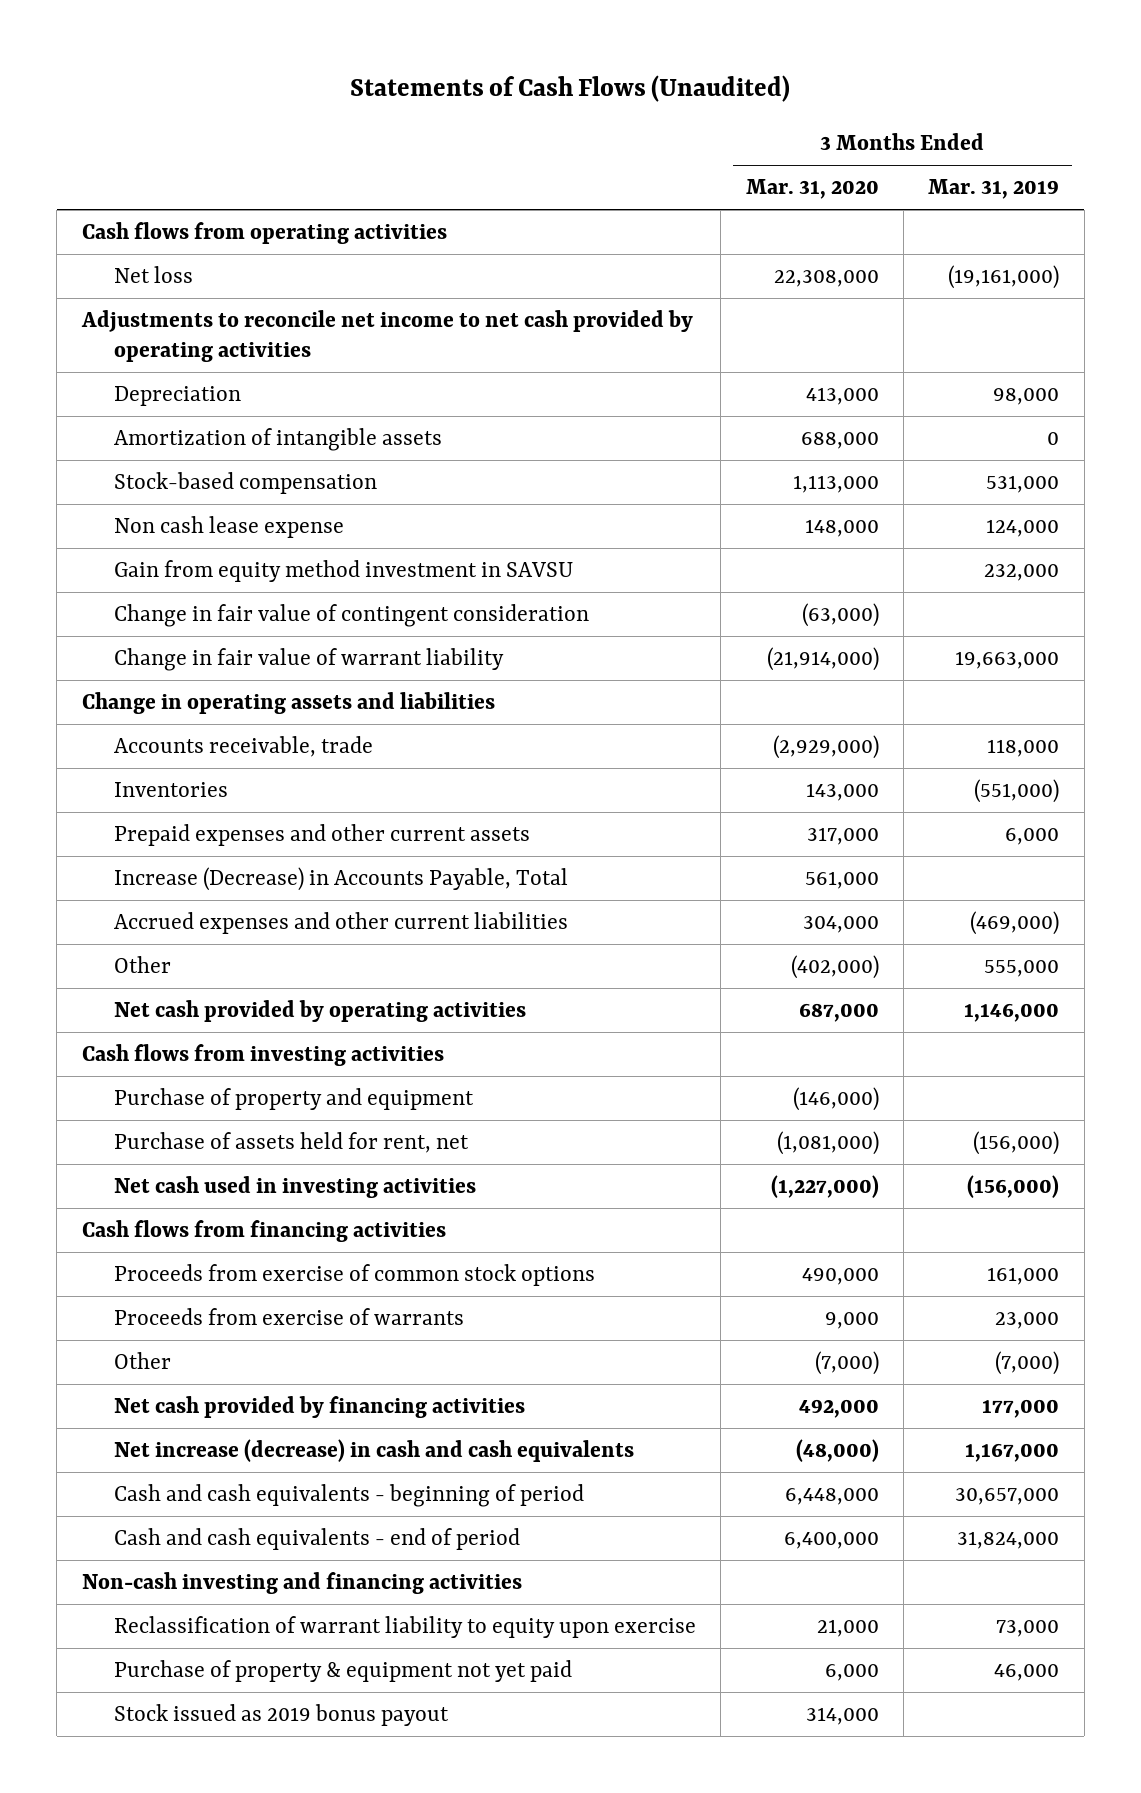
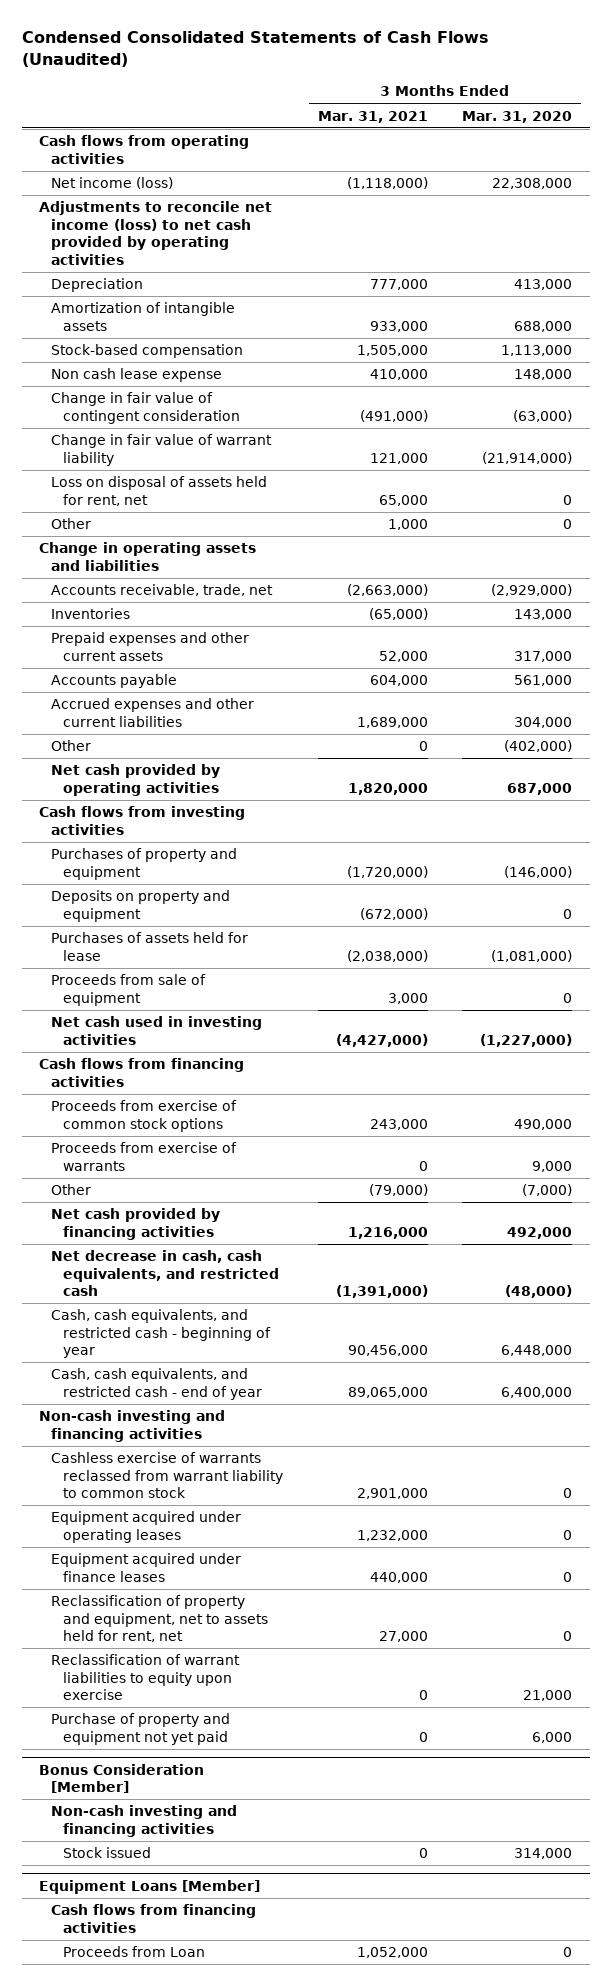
[350,74,791,102] Statements of Cash Flows (Unaudited) -> [21,31,489,68] Condensed Consolidated Statements of Cash Flows (Unaudited)
[928,179,1060,200] Mar. 31, 2019 -> none
none -> [317,110,428,123] Mar. 31, 2021
[113,266,193,284] Net loss -> [51,177,174,190] Net income (loss)
[80,310,693,362] Adjustments to reconcile net income to net cash provided by operating activities -> [39,201,273,265] Adjustments to reconcile net income (loss) to net cash provided by operating activities
[113,560,573,583] Gain from equity method investment in SAVSU -> none
none -> [51,476,268,506] Loss on disposal of assets held for rent, net
none -> [51,518,92,530] Other
[113,736,373,758] Accounts receivable, trade -> [51,584,274,597] Accounts receivable, trade, net
[113,867,568,892] Increase (Decrease) in Accounts Payable, Total -> [51,674,178,689] Accounts payable
[113,1088,474,1111] Purchase of property and equipment -> [51,848,238,880] Purchases of property and equipment
none -> [51,890,231,922] Deposits on property and equipment
[113,1132,469,1154] Purchase of assets held for rent, net -> [51,932,249,961] Purchases of assets held for lease
none -> [51,974,207,1006] Proceeds from sale of equipment
[113,1439,634,1463] Net increase (decrease) in cash and cash equivalents -> [51,1250,279,1297] Net decrease in cash, cash equivalents, and restricted cash
[113,1484,584,1508] Cash and cash equivalents - beginning of period -> [51,1309,271,1359] Cash, cash equivalents, and restricted cash - beginning of year
[113,1528,520,1551] Cash and cash equivalents - end of period -> [51,1368,262,1400] Cash, cash equivalents, and restricted cash - end of year
none -> [51,1452,283,1499] Cashless exercise of warrants reclassed from warrant liability to common stock
none -> [51,1511,242,1543] Equipment acquired under operating leases
none -> [51,1553,242,1582] Equipment acquired under finance leases
none -> [51,1595,268,1643] Reclassification of property and equipment, net to assets held for rent, net
[113,1616,696,1639] Reclassification of warrant liability to equity upon exercise -> [51,1654,241,1701] Reclassification of warrant liabilities to equity upon exercise
[113,1660,572,1683] Purchase of property & equipment not yet paid -> [51,1713,231,1745] Purchase of property and equipment not yet paid
none -> [39,1763,205,1794] Bonus Consideration [Member]
none -> [51,1805,238,1837] Non-cash investing and financing activities
[113,1704,449,1727] Stock issued as 2019 bonus payout -> [62,1847,151,1859] Stock issued
none -> [39,1879,261,1894] Equipment Loans [Member]
none -> [51,1904,257,1933] Cash flows from financing activities
none -> [62,1946,205,1958] Proceeds from Loan

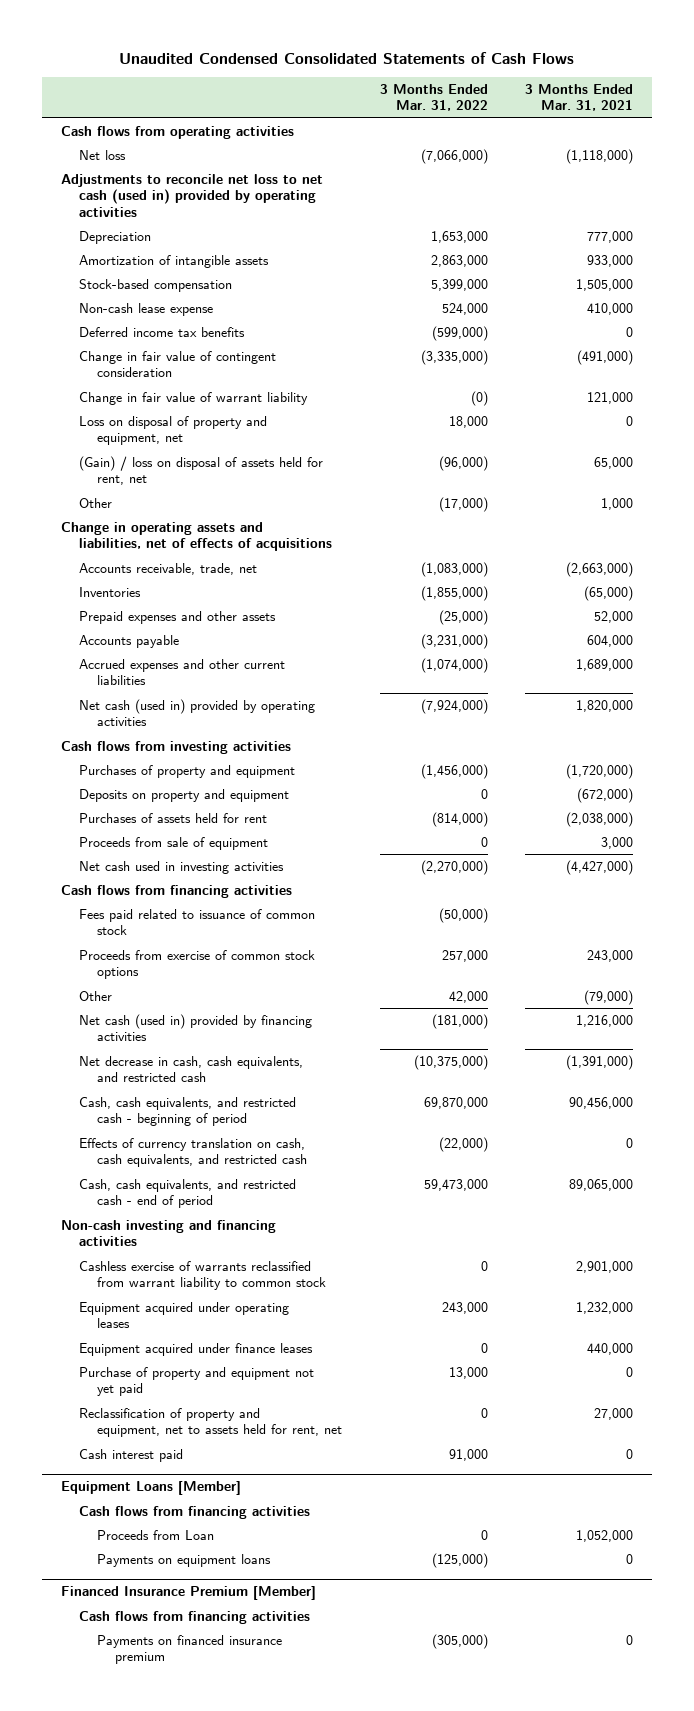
[21,31,489,68] Condensed Consolidated Statements of Cash Flows (Unaudited) -> [119,51,575,64] Unaudited Condensed Consolidated Statements of Cash Flows
[462,110,573,123] Mar. 31, 2020 -> none
none -> [379,84,488,112] 3 Months Ended Mar. 31, 2022
[51,177,174,190] Net income (loss) -> [79,149,127,160] Net loss
[39,201,273,265] Adjustments to reconcile net income (loss) to net cash provided by operating activities -> [61,173,324,217] Adjustments to reconcile net loss to net cash (used in) provided by operating activities
[51,368,223,383] Non cash lease expense -> [79,302,214,316] Non-cash lease expense
none -> [79,326,246,337] Deferred income tax benefits
none -> [79,415,268,446] Loss on disposal of property and equipment, net
[51,476,268,506] Loss on disposal of assets held for rent, net -> [79,455,324,486] (Gain) / loss on disposal of assets held for rent, net
[39,542,257,571] Change in operating assets and liabilities -> [61,521,333,552] Change in operating assets and liabilities, net of effects of acquisitions
[51,632,250,661] Prepaid expenses and other current assets -> [79,610,277,624] Prepaid expenses and other assets
[51,740,92,752] Other -> none
[51,764,221,796] Net cash provided by operating activities -> [79,698,316,727] Net cash (used in) provided by operating activities
[51,932,249,961] Purchases of assets held for lease -> [79,812,268,823] Purchases of assets held for rent
none -> [79,908,316,936] Fees paid related to issuance of common stock
[51,1142,238,1171] Proceeds from exercise of warrants -> none
[51,1208,221,1240] Net cash provided by financing activities -> [79,1013,313,1042] Net cash (used in) provided by financing activities
[51,1309,271,1359] Cash, cash equivalents, and restricted cash - beginning of year -> [79,1096,297,1127] Cash, cash equivalents, and restricted cash - beginning of period
none -> [79,1137,308,1168] Effects of currency translation on cash, cash equivalents, and restricted cash
[51,1368,262,1400] Cash, cash equivalents, and restricted cash - end of year -> [79,1178,297,1209] Cash, cash equivalents, and restricted cash - end of period
[51,1452,283,1499] Cashless exercise of warrants reclassed from warrant liability to common stock -> [79,1260,327,1291] Cashless exercise of warrants reclassified from warrant liability to common stock
[51,1654,241,1701] Reclassification of warrant liabilities to equity upon exercise -> none
[39,1763,205,1794] Bonus Consideration [Member] -> none
[51,1805,238,1837] Non-cash investing and financing activities -> none
[62,1847,151,1859] Stock issued -> none
[51,1595,268,1643] Reclassification of property and equipment, net to assets held for rent, net -> [79,1407,343,1438] Reclassification of property and equipment, net to assets held for rent, net
none -> [79,1448,184,1462] Cash interest paid
none -> [97,1553,272,1567] Payments on equipment loans
none -> [61,1586,317,1601] Financed Insurance Premium [Member]
none -> [79,1610,311,1624] Cash flows from financing activities
none -> [97,1634,283,1665] Payments on financed insurance premium

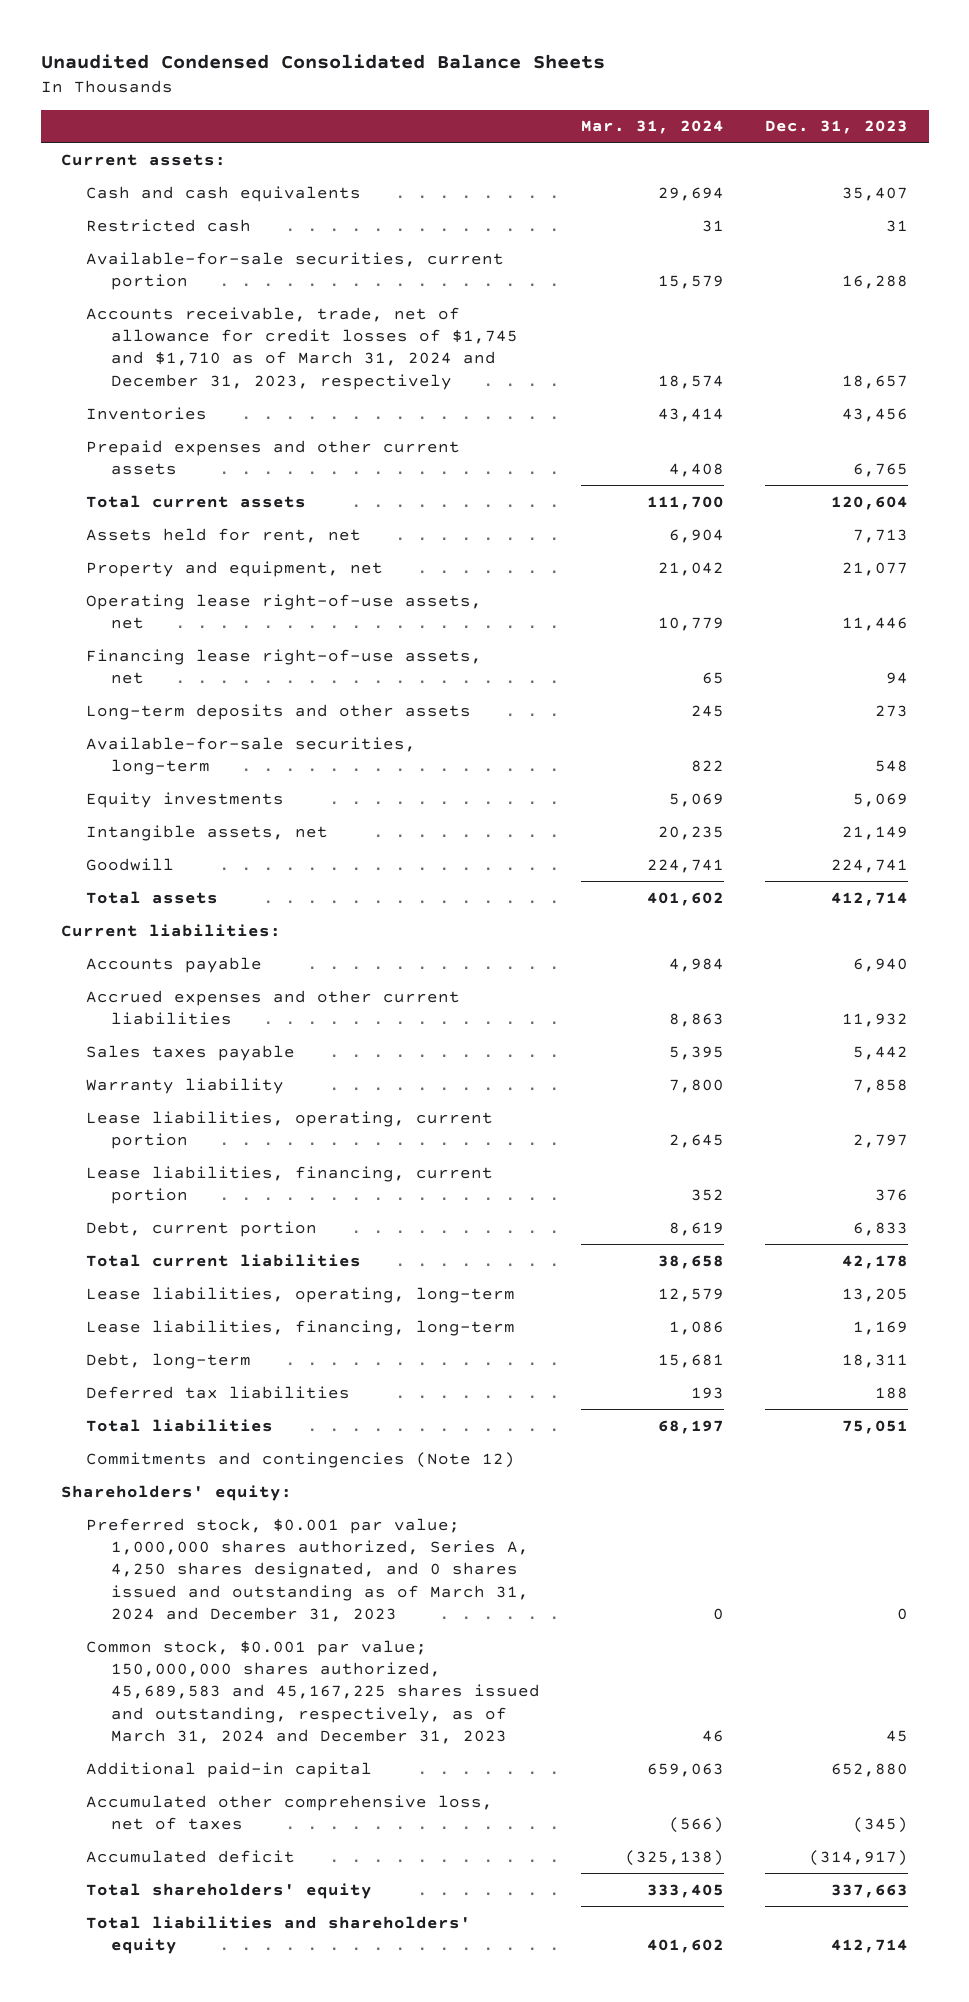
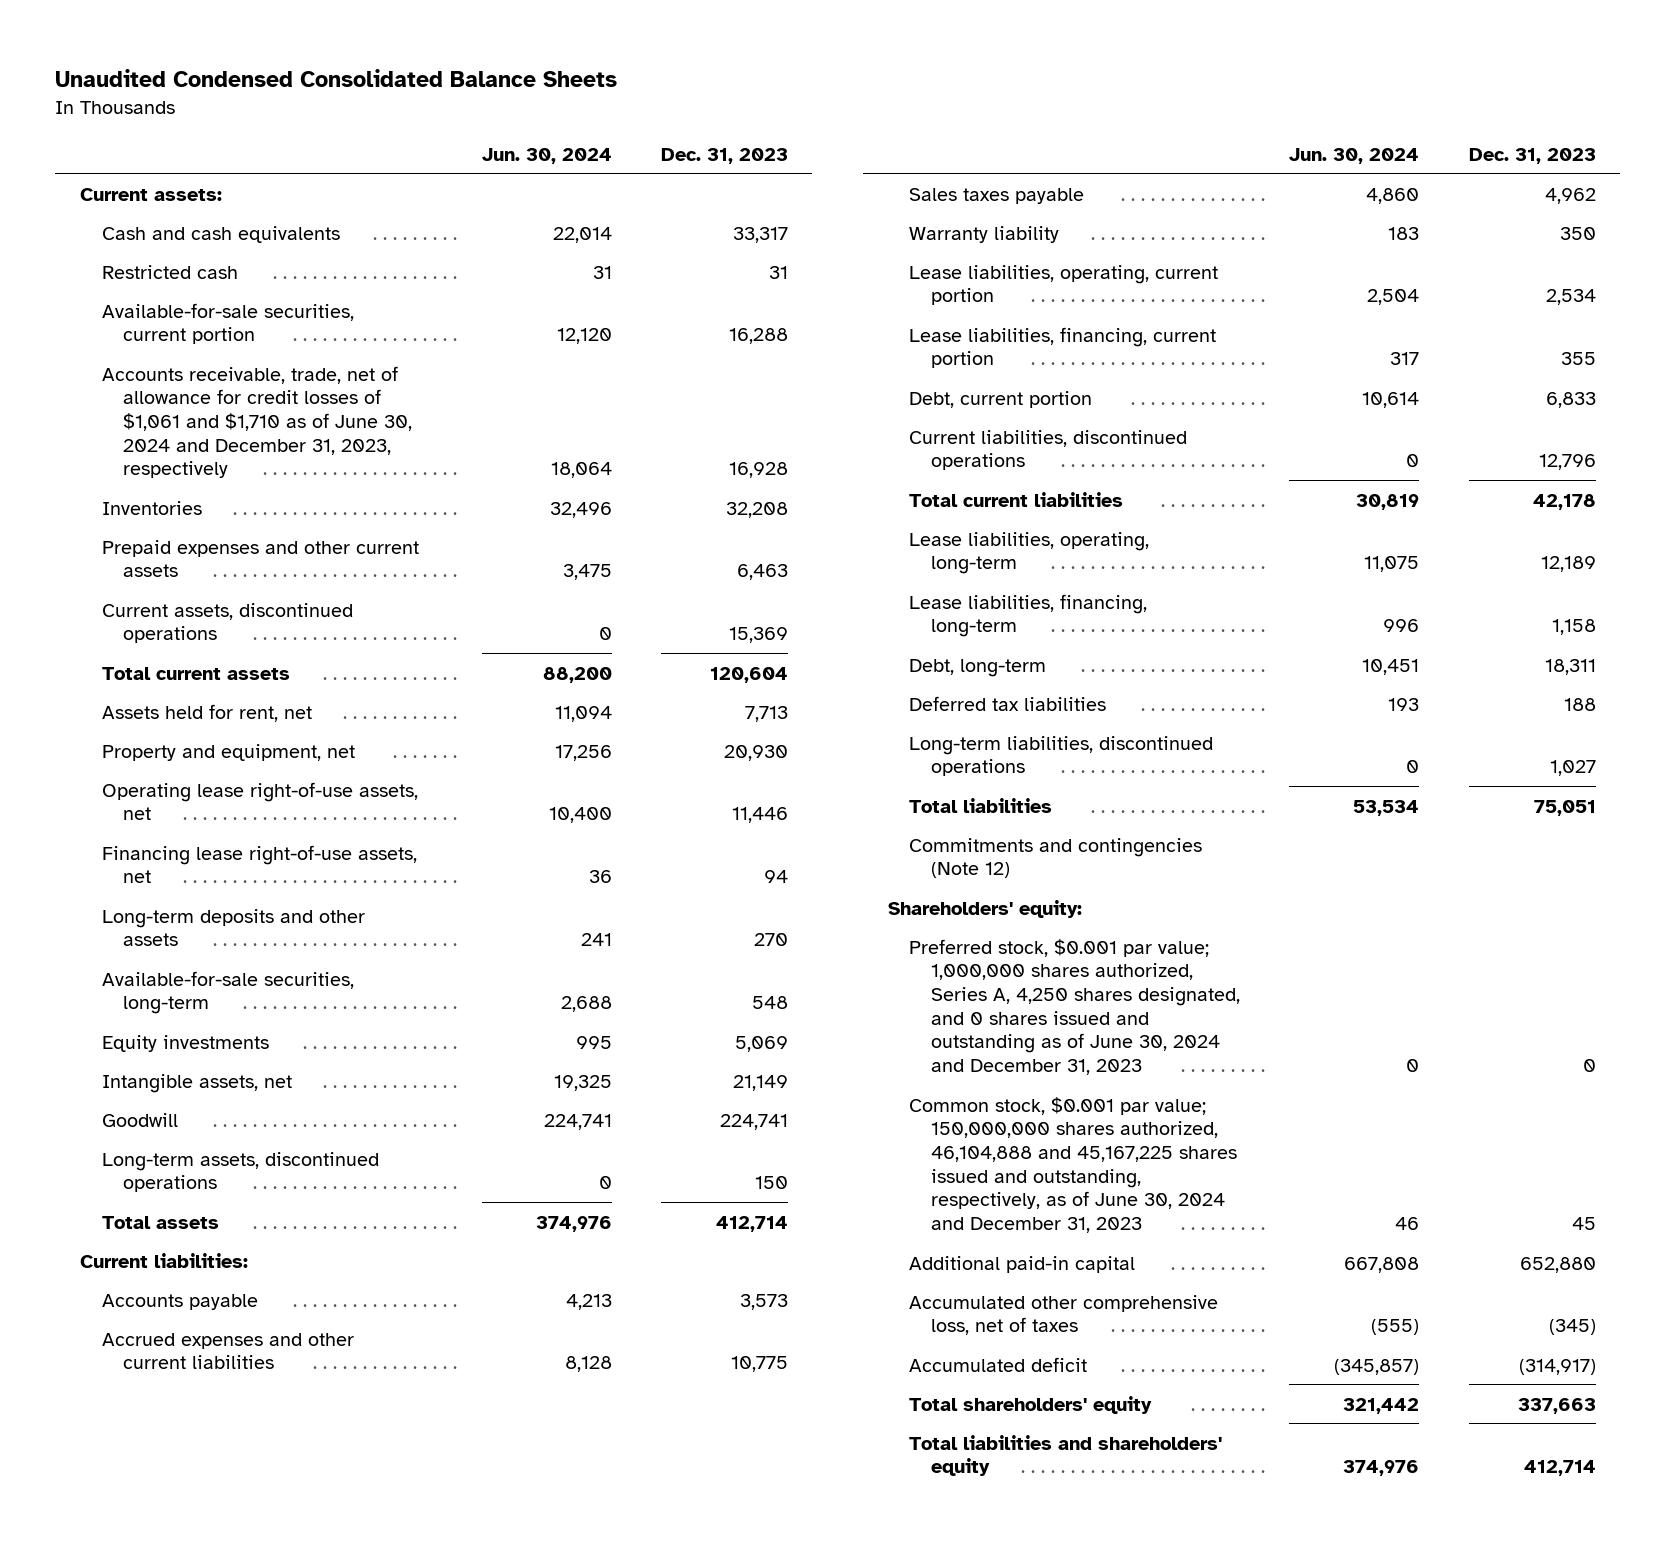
[580,120,724,135] Mar. 31, 2024 -> none
none -> [481,147,612,164] Jun. 30, 2024
[842,186,909,201] 35,407 -> [732,226,788,243] 33,317
[85,306,518,390] Accounts receivable, trade, net of allowance for credit losses of $1,745 and $1,710 as of March 31, 2024 and December 31, 2023, respectively -> [101,365,413,479] Accounts receivable, trade, net of allowance for credit losses of $1,061 and $1,710 as of June 30, 2024 and December 31, 2023, respectively
[842,374,909,389] 18,657 -> [728,462,788,479] 16,928
[842,407,909,422] 43,456 -> [725,501,788,518] 32,208
[853,463,909,478] 6,765 -> [736,564,788,581] 6,463
none -> [101,602,353,644] Current assets, discontinued operations
[842,561,909,576] 21,077 -> [723,744,788,761] 20,930
[875,704,909,717] 273 -> [753,933,788,947] 270
none -> [101,1151,379,1193] Long-term assets, discontinued operations
[853,957,909,972] 6,940 -> [739,1293,788,1310] 3,573
[842,1013,909,1028] 11,932 -> [730,1356,788,1373] 10,775
[853,1045,909,1060] 5,442 -> [1544,187,1596,204] 4,962
[853,1078,909,1093] 7,858 -> [1559,226,1596,240] 350
[853,1134,909,1149] 2,797 -> [1545,289,1596,306] 2,534
[875,1189,909,1202] 376 -> [1560,352,1596,366] 355
none -> [909,429,1188,471] Current liabilities, discontinued operations
[842,1287,909,1302] 13,205 -> [1540,556,1596,573] 12,189
[853,1320,909,1335] 1,169 -> [1551,619,1596,636] 1,158
none -> [909,735,1214,777] Long-term liabilities, discontinued operations
[85,1517,529,1623] Preferred stock, $0.001 par value; 1,000,000 shares authorized, Series A, 4,250 shares designated, and 0 shares issued and outstanding as of March 31, 2024 and December 31, 2023 -> [909,938,1241,1075] Preferred stock, $0.001 par value; 1,000,000 shares authorized, Series A, 4,250 shares designated, and 0 shares issued and outstanding as of June 30, 2024 and December 31, 2023
[85,1639,540,1745] Common stock, $0.001 par value; 150,000,000 shares authorized, 45,689,583 and 45,167,225 shares issued and outstanding, respectively, as of March 31, 2024 and December 31, 2023 -> [909,1096,1238,1233] Common stock, $0.001 par value; 150,000,000 shares authorized, 46,104,888 and 45,167,225 shares issued and outstanding, respectively, as of June 30, 2024 and December 31, 2023

